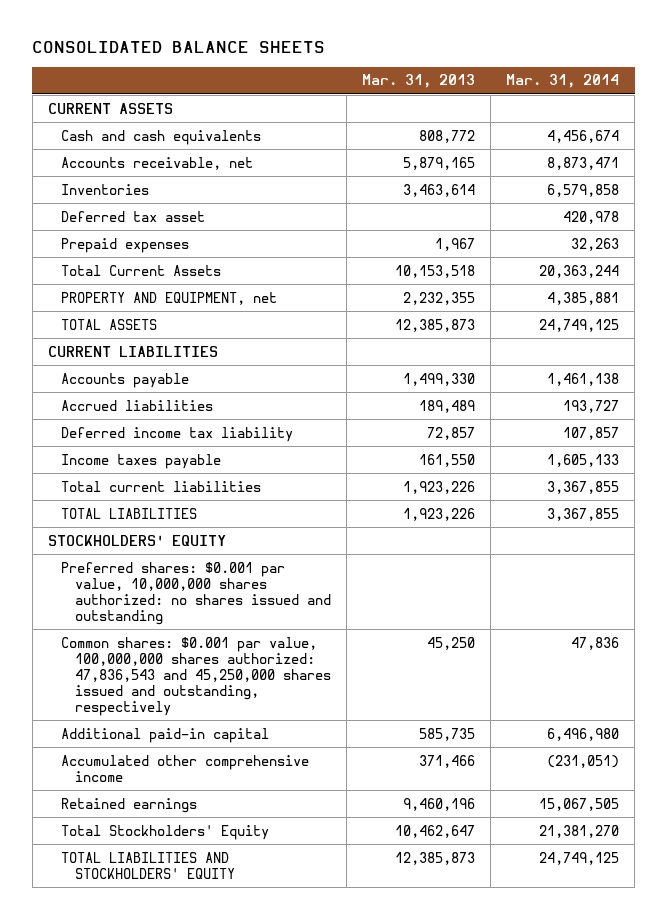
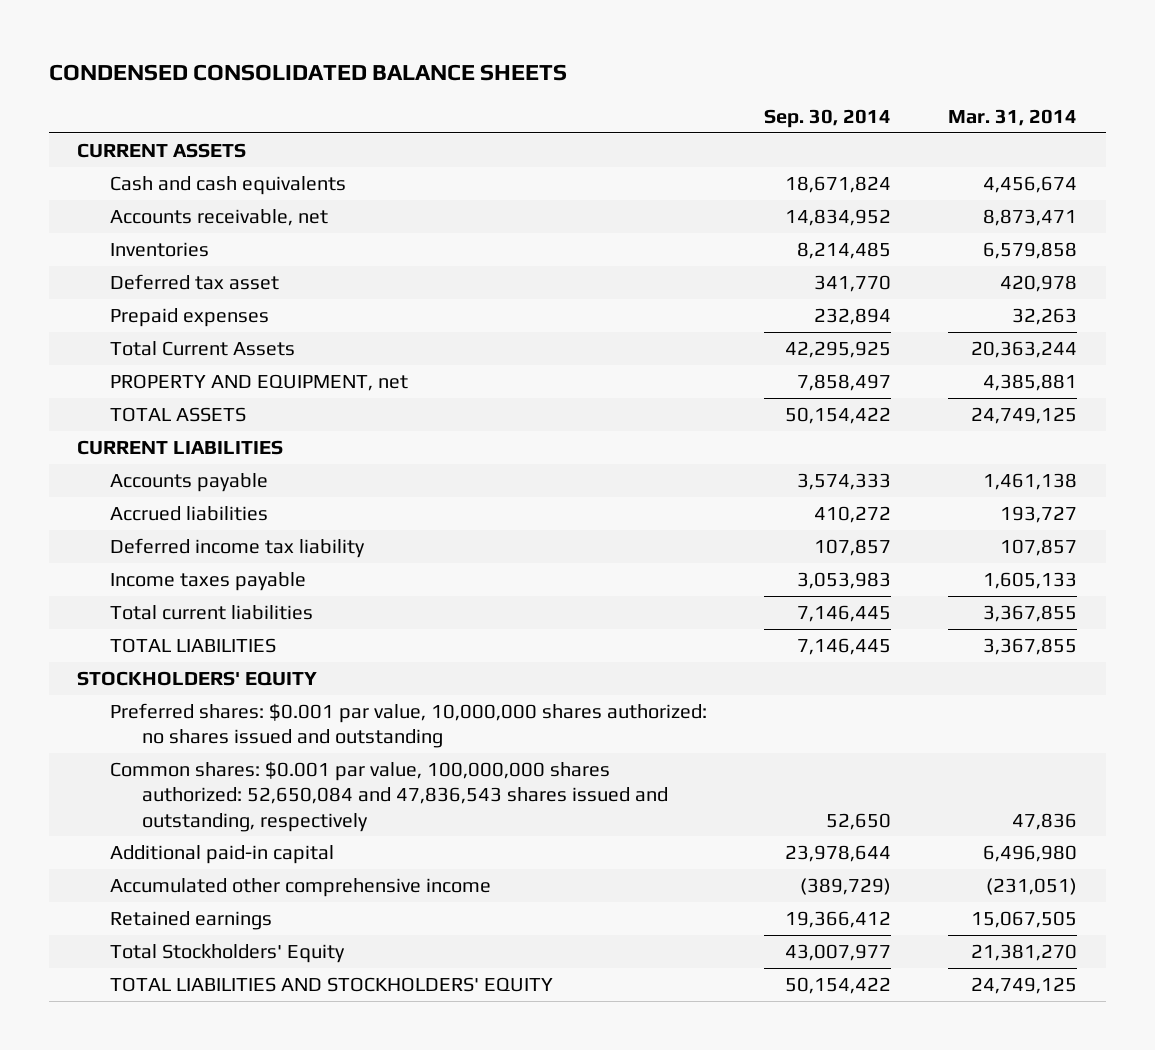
[32,41,326,54] CONSOLIDATED BALANCE SHEETS -> [48,64,567,82] CONDENSED CONSOLIDATED BALANCE SHEETS
[362,74,476,89] Mar. 31, 2013 -> none
none -> [763,109,891,129] Sep. 30, 2014
[61,636,332,717] Common shares: $0.001 par value, 100,000,000 shares authorized: 47,836,543 and 45,250,000 shares issued and outstanding, respectively -> [109,760,668,832] Common shares: $0.001 par value, 100,000,000 shares authorized: 52,650,084 and 47,836,543 shares issued and outstanding, respectively

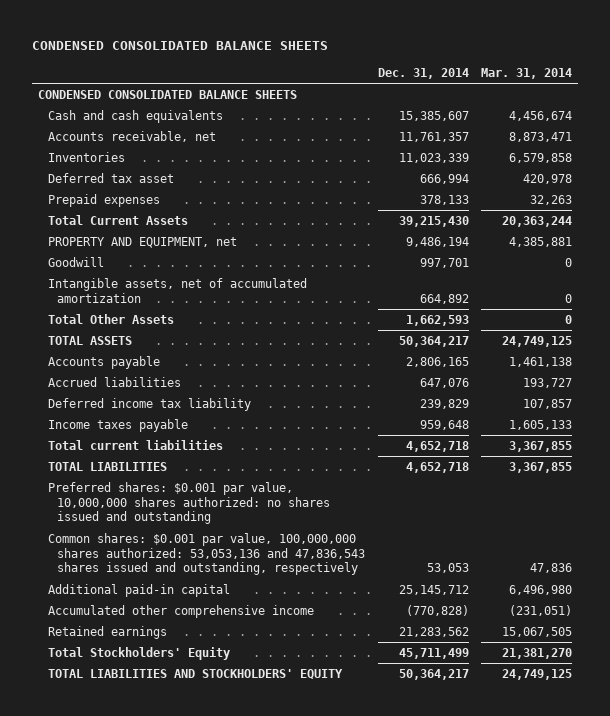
[763,109,891,129] Sep. 30, 2014 -> none
none -> [377,67,469,79] Dec. 31, 2014
[77,142,247,158] CURRENT ASSETS -> none
none -> [38,89,298,99] CONDENSED CONSOLIDATED BALANCE SHEETS
none -> [47,256,104,267] Goodwill
none -> [47,277,307,303] Intangible assets, net of accumulated amortization
none -> [47,313,174,324] Total Other Assets
[77,439,284,455] CURRENT LIABILITIES -> none
[77,670,318,686] STOCKHOLDERS' EQUITY -> none
[109,760,668,832] Common shares: $0.001 par value, 100,000,000 shares authorized: 52,650,084 and 47,836,543 shares issued and outstanding, respectively -> [47,532,366,576] Common shares: $0.001 par value, 100,000,000 shares authorized: 53,053,136 and 47,836,543 shares issued and outstanding, respectively

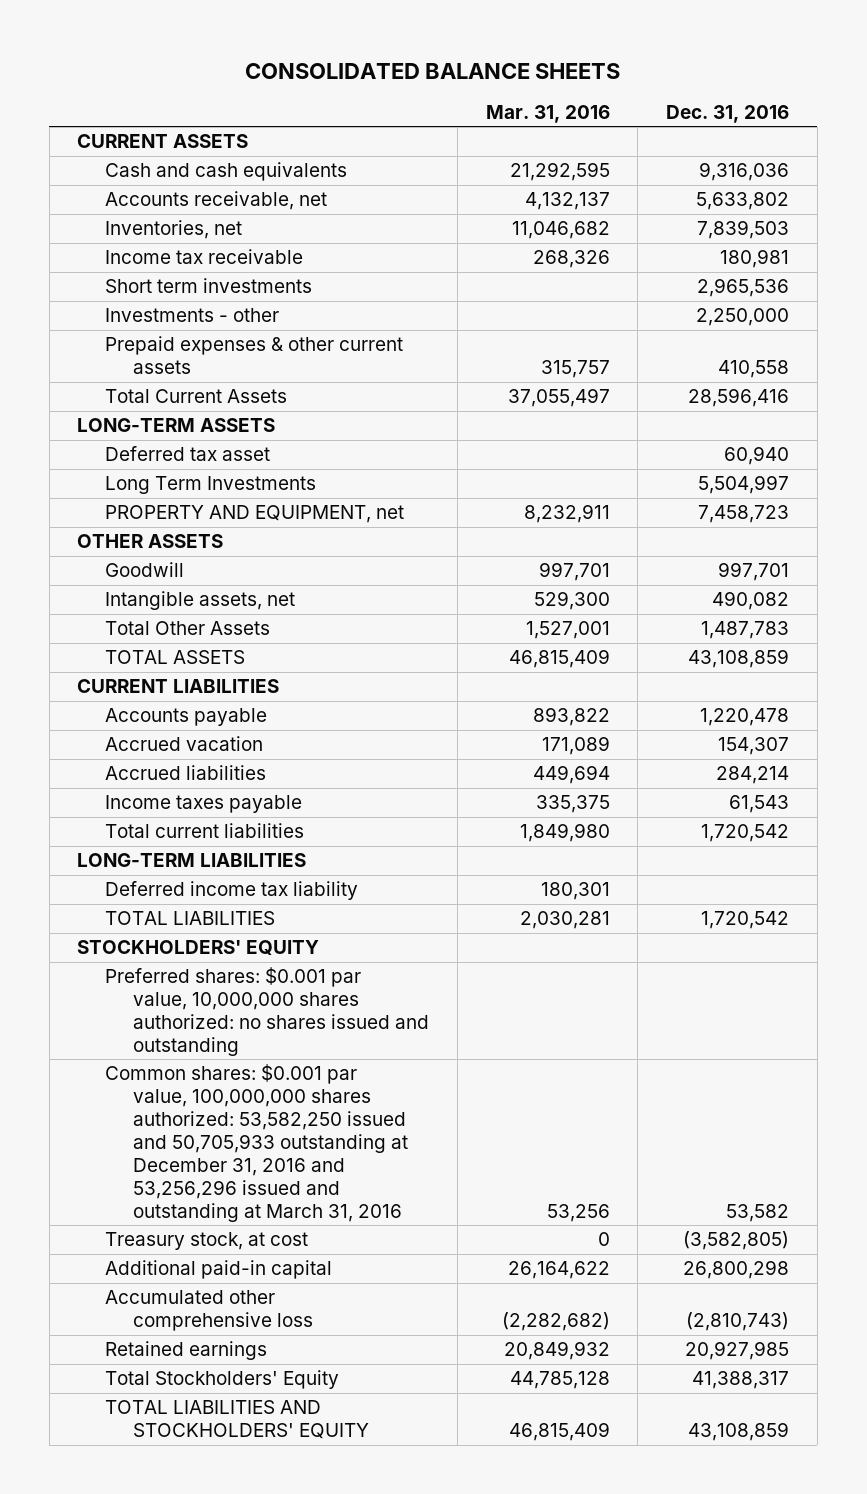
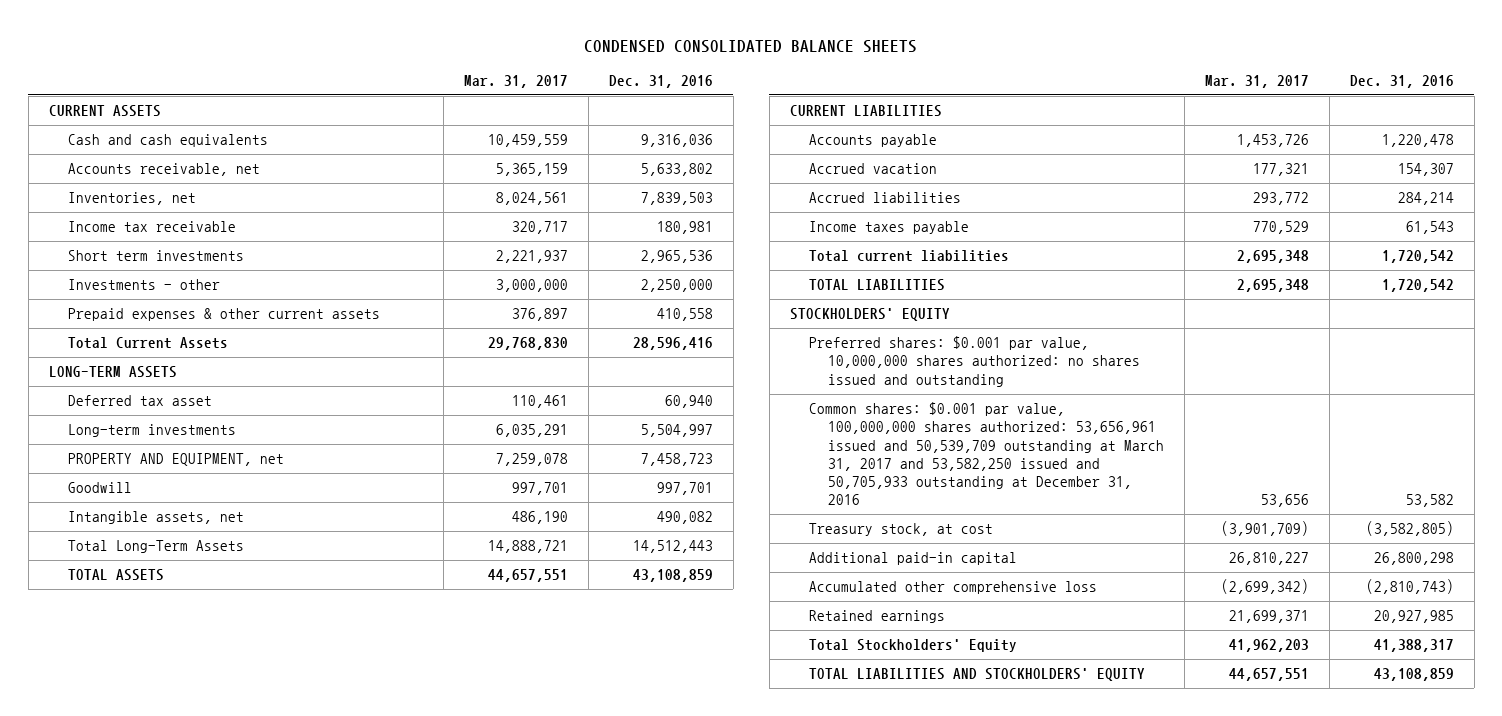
[245,62,621,79] CONSOLIDATED BALANCE SHEETS -> [584,39,918,53] CONDENSED CONSOLIDATED BALANCE SHEETS
[485,105,610,124] Mar. 31, 2016 -> none
none -> [463,74,568,88] Mar. 31, 2017
[105,476,317,495] Long Term Investments -> [67,424,236,438] Long-term investments
[77,534,224,549] OTHER ASSETS -> none
[105,621,271,636] Total Other Assets -> none
none -> [67,540,244,554] Total Long-Term Assets
[77,853,307,868] LONG-TERM LIABILITIES -> none
[105,881,359,901] Deferred income tax liability -> none
[105,1064,409,1222] Common shares: $0.001 par value, 100,000,000 shares authorized: 53,582,250 issued and 50,705,933 outstanding at December 31, 2016 and 53,256,296 issued and outstanding at March 31, 2016 -> [809,402,1165,505] Common shares: $0.001 par value, 100,000,000 shares authorized: 53,656,961 issued and 50,539,709 outstanding at March 31, 2017 and 53,582,250 issued and 50,705,933 outstanding at December 31, 2016

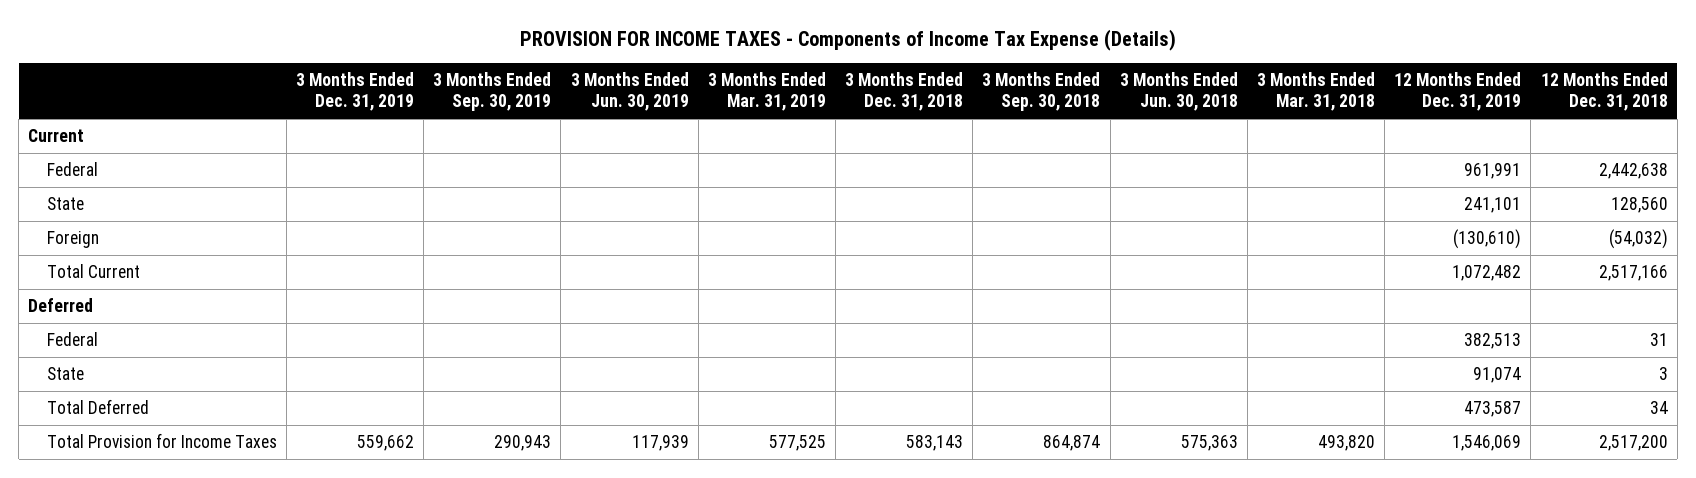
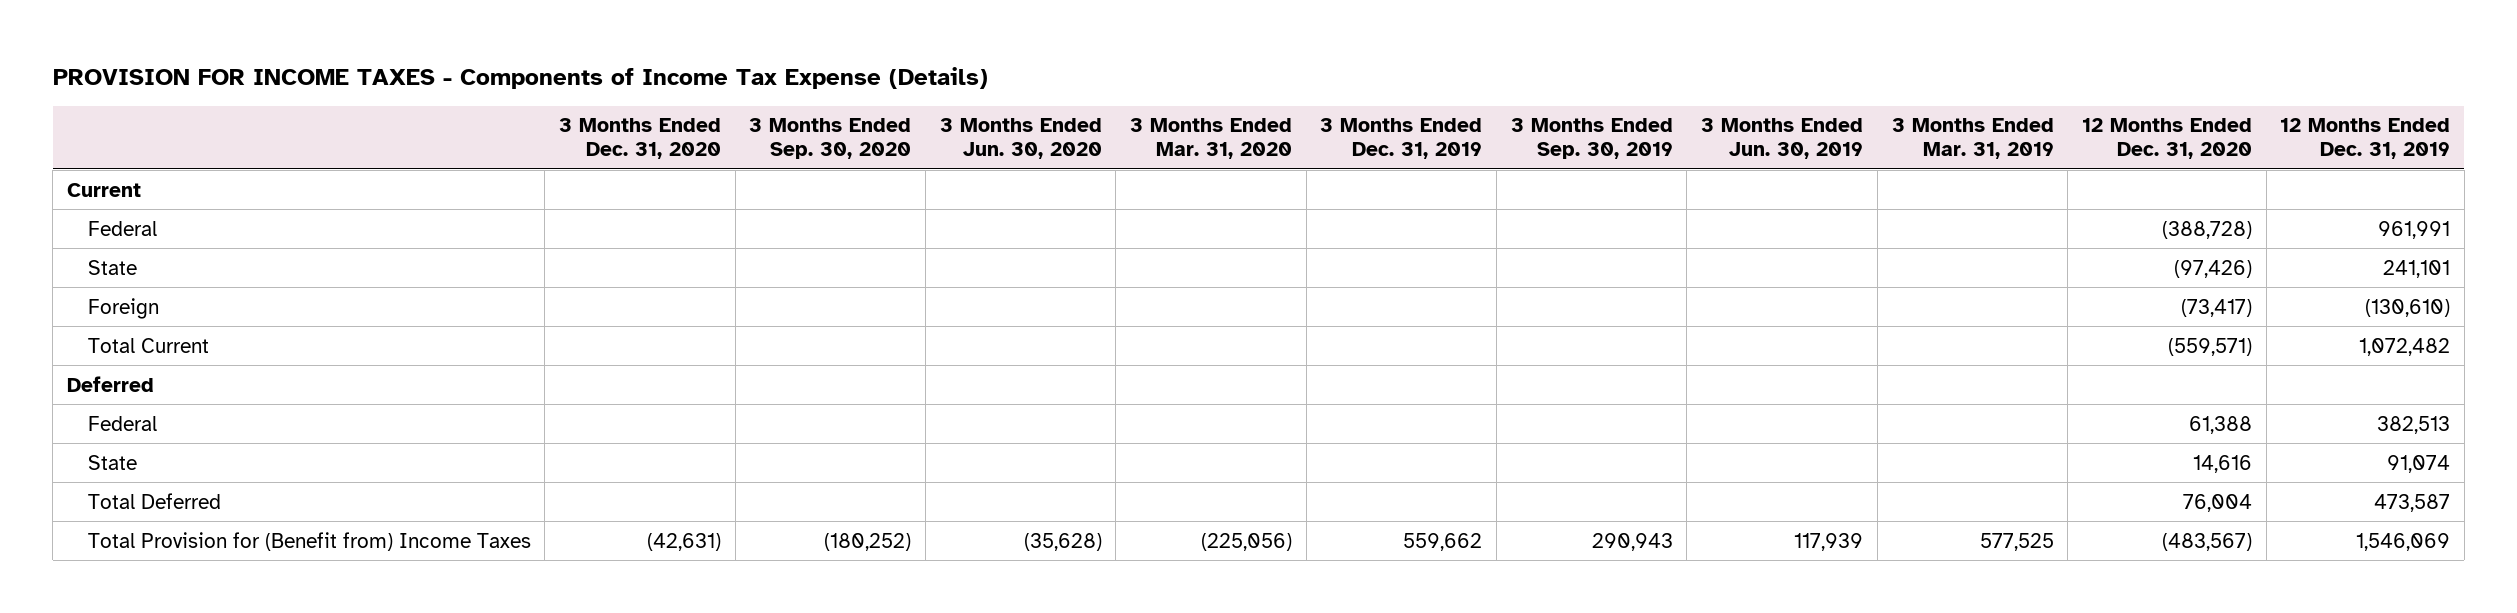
[845,72,964,112] 3 Months Ended Dec. 31, 2018 -> none
[982,72,1101,112] 3 Months Ended Sep. 30, 2018 -> none
[1119,72,1238,112] 3 Months Ended Jun. 30, 2018 -> none
[1256,72,1375,112] 3 Months Ended Mar. 31, 2018 -> none
[1540,72,1668,112] 12 Months Ended Dec. 31, 2018 -> none
none -> [559,118,722,160] 3 Months Ended Dec. 31, 2020
none -> [749,118,912,160] 3 Months Ended Sep. 30, 2020
none -> [939,118,1102,160] 3 Months Ended Jun. 30, 2020
none -> [1130,118,1293,160] 3 Months Ended Mar. 31, 2020
none -> [2081,118,2252,160] 12 Months Ended Dec. 31, 2020
[46,433,277,449] Total Provision for Income Taxes -> [87,531,531,551] Total Provision for (Benefit from) Income Taxes

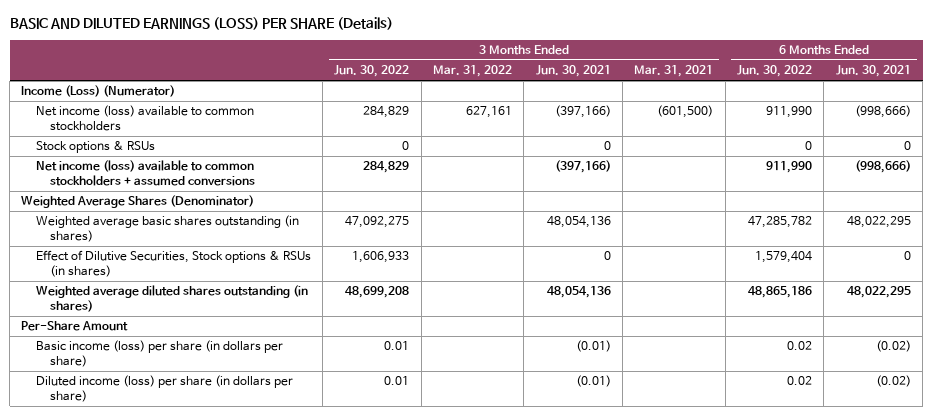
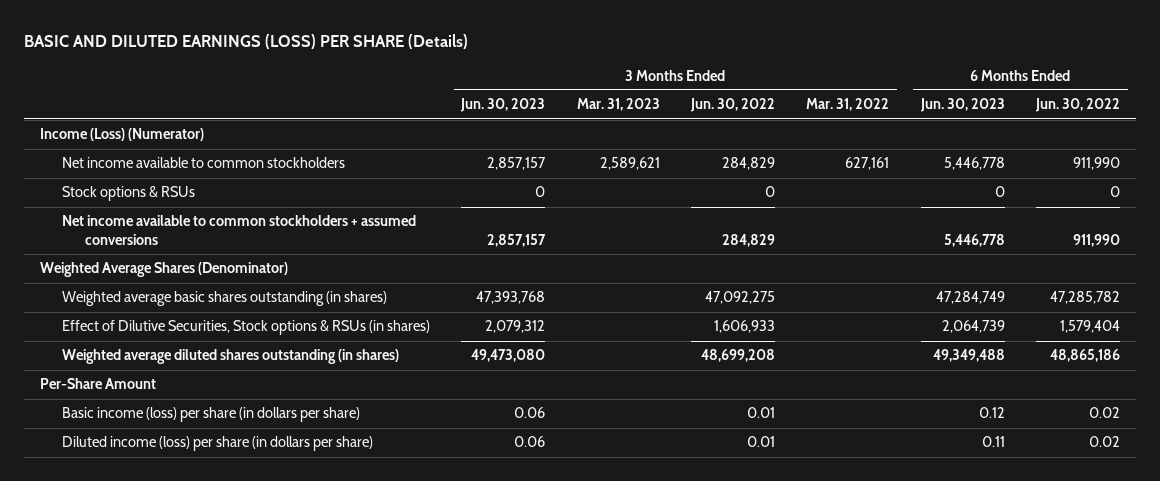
[535,65,611,78] Jun. 30, 2021 -> none
[634,65,714,78] Mar. 31, 2021 -> none
[835,65,911,78] Jun. 30, 2021 -> none
none -> [460,98,546,113] Jun. 30, 2023
none -> [576,98,660,112] Mar. 31, 2023
none -> [919,98,1005,113] Jun. 30, 2023
[35,105,254,131] Net income (loss) available to common stockholders -> [62,157,346,169] Net income available to common stockholders
[35,160,256,186] Net income (loss) available to common stockholders + assumed conversions -> [62,215,417,245] Net income available to common stockholders + assumed conversions

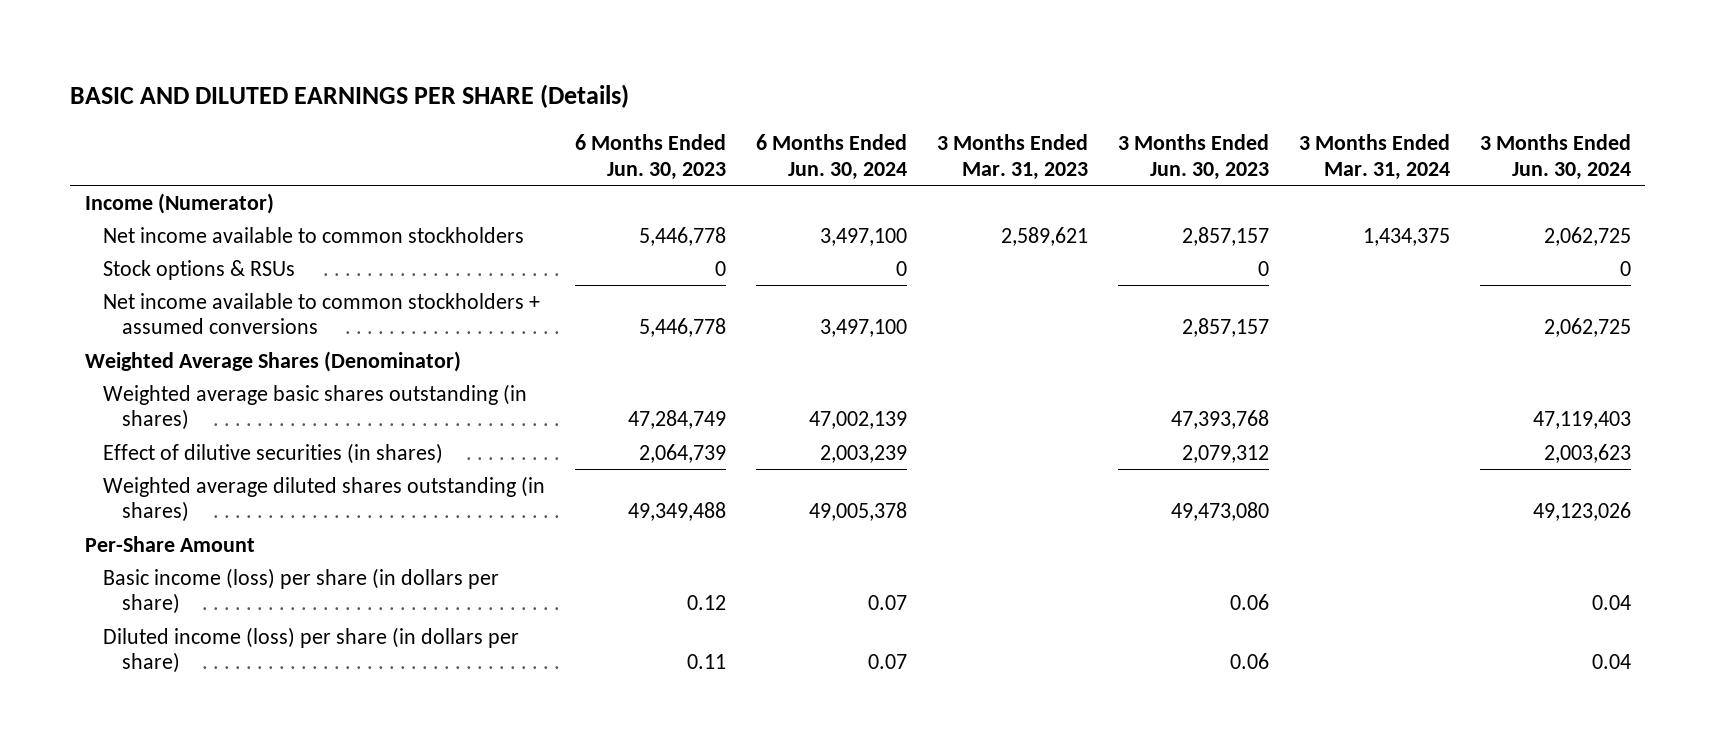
[24,33,469,49] BASIC AND DILUTED EARNINGS (LOSS) PER SHARE (Details) -> [69,84,629,109] BASIC AND DILUTED EARNINGS PER SHARE (Details)
[690,98,776,113] Jun. 30, 2022 -> none
[806,98,890,112] Mar. 31, 2022 -> none
[1034,98,1120,113] Jun. 30, 2022 -> none
none -> [756,133,908,180] 6 Months Ended Jun. 30, 2024
none -> [1298,133,1450,180] 3 Months Ended Mar. 31, 2024
none -> [1479,133,1631,180] 3 Months Ended Jun. 30, 2024
[39,128,204,142] Income (Loss) (Numerator) -> [84,192,274,214] Income (Numerator)
[62,320,431,336] Effect of Dilutive Securities, Stock options & RSUs (in shares) -> [103,442,444,464] Effect of dilutive securities (in shares)

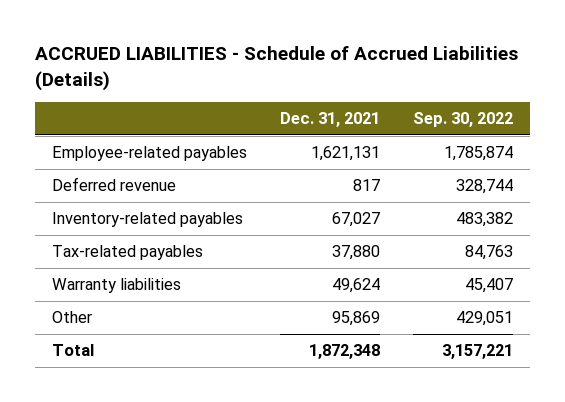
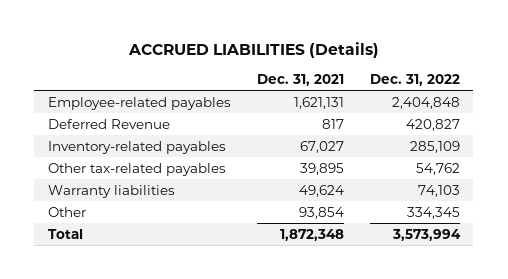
[34,46,518,91] ACCRUED LIABILITIES - Schedule of Accrued Liabilities (Details) -> [127,42,379,59] ACCRUED LIABILITIES (Details)
[413,112,514,128] Sep. 30, 2022 -> none
none -> [370,74,461,87] Dec. 31, 2022
[51,177,176,192] Deferred revenue -> [47,118,170,129] Deferred Revenue
[51,245,203,261] Tax-related payables -> [47,162,226,176] Other tax-related payables
[332,245,381,261] 37,880 -> [299,162,344,175] 39,895
[332,311,381,327] 95,869 -> [298,206,344,219] 93,854

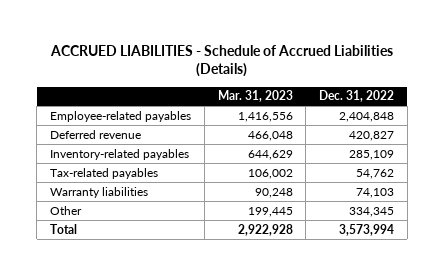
[127,42,379,59] ACCRUED LIABILITIES (Details) -> [50,44,394,78] ACCRUED LIABILITIES - Schedule of Accrued Liabilities (Details)
[256,74,344,87] Dec. 31, 2021 -> none
none -> [217,90,293,103] Mar. 31, 2023
[47,118,170,129] Deferred Revenue -> [50,129,142,139] Deferred revenue
[47,162,226,176] Other tax-related payables -> [50,167,159,179] Tax-related payables

